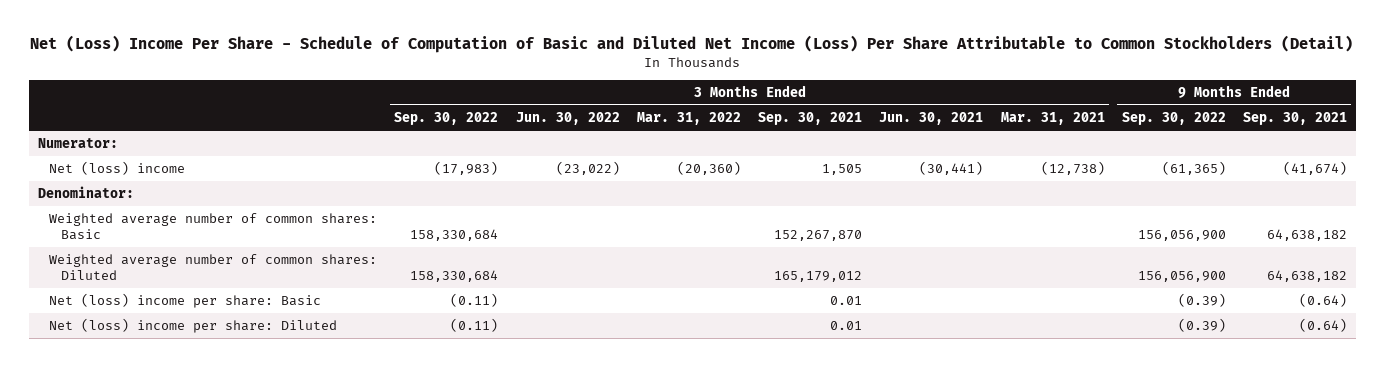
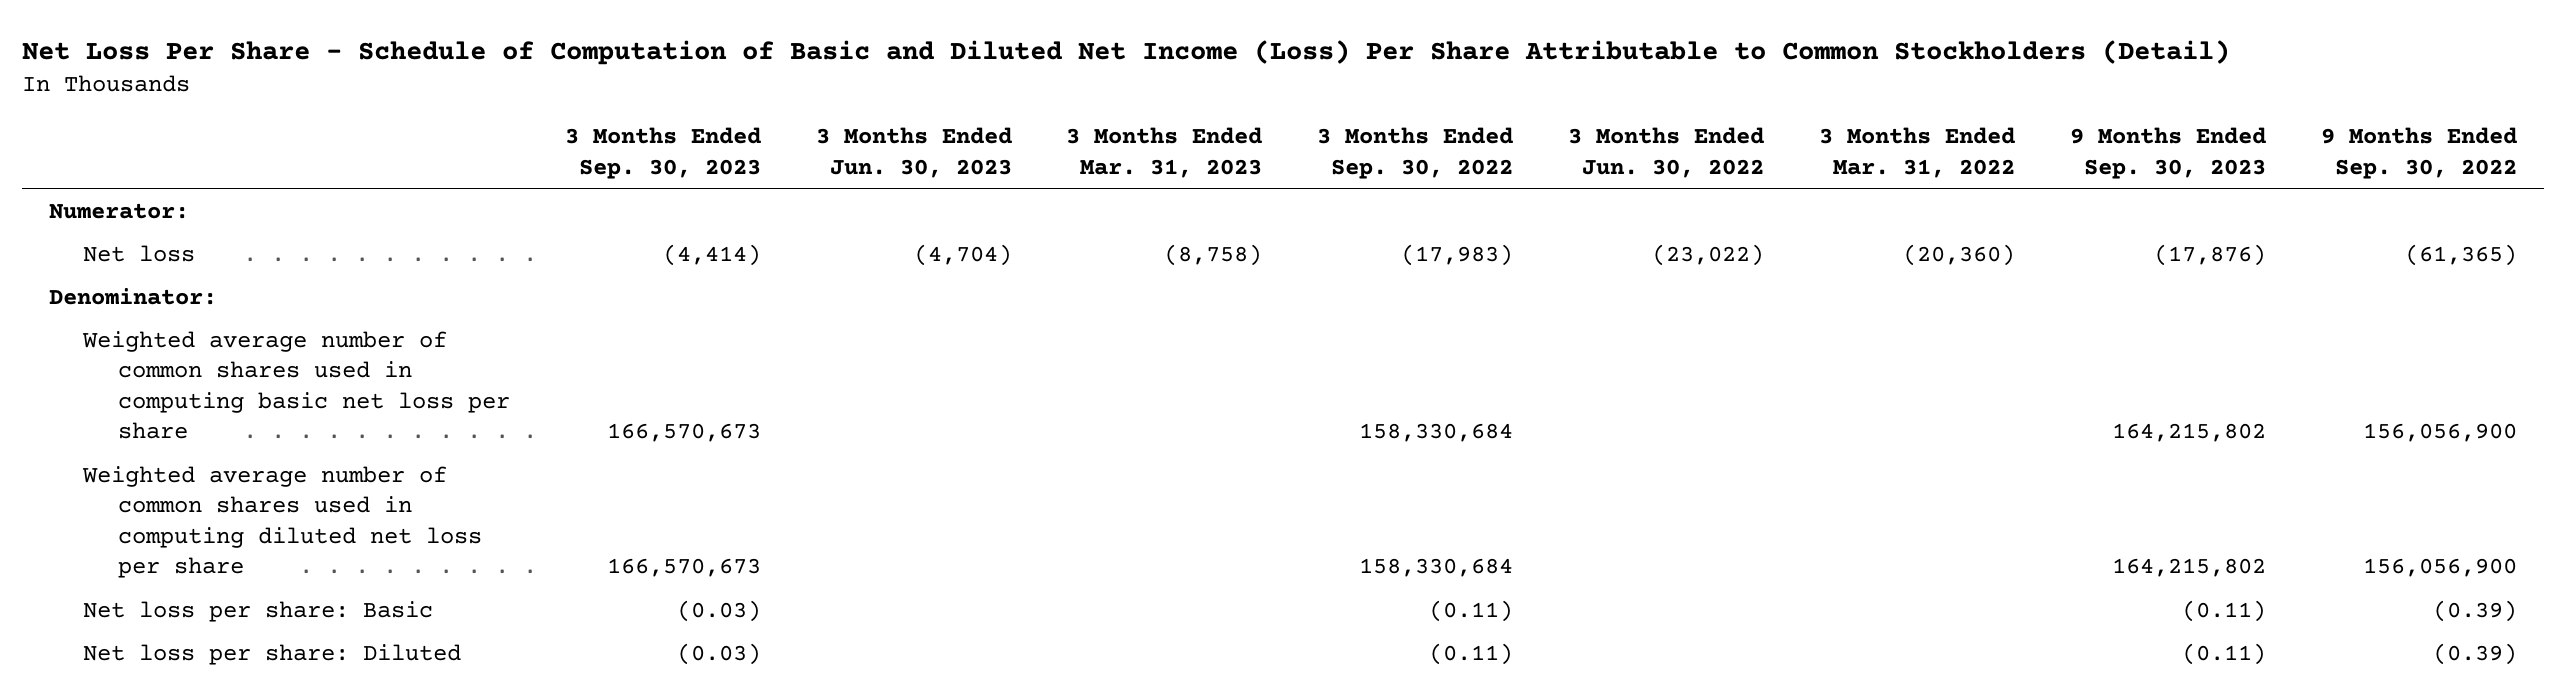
[30,35,1354,54] Net (Loss) Income Per Share - Schedule of Computation of Basic and Diluted Net Income (Loss) Per Share Attributable to Common Stockholders (Detail) -> [21,39,2230,65] Net Loss Per Share - Schedule of Computation of Basic and Diluted Net Income (Loss) Per Share Attributable to Common Stockholders (Detail)
[758,112,863,126] Sep. 30, 2021 -> none
[879,112,984,126] Jun. 30, 2021 -> none
[1000,112,1105,126] Mar. 31, 2021 -> none
[1242,112,1347,126] Sep. 30, 2021 -> none
none -> [564,127,761,179] 3 Months Ended Sep. 30, 2023
none -> [815,127,1012,178] 3 Months Ended Jun. 30, 2023
none -> [1066,127,1263,178] 3 Months Ended Mar. 31, 2023
none -> [2070,127,2267,179] 9 Months Ended Sep. 30, 2023
[49,161,186,176] Net (loss) income -> [83,244,196,262] Net loss
[49,213,378,241] Weighted average number of common shares: Basic -> [82,330,510,440] Weighted average number of common shares used in computing basic net loss per share
[49,254,378,281] Weighted average number of common shares: Diluted -> [82,465,482,579] Weighted average number of common shares used in computing diluted net loss per share
[49,293,322,309] Net (loss) income per share: Basic -> [83,600,434,622] Net loss per share: Basic
[49,318,338,334] Net (loss) income per share: Diluted -> [83,643,462,665] Net loss per share: Diluted

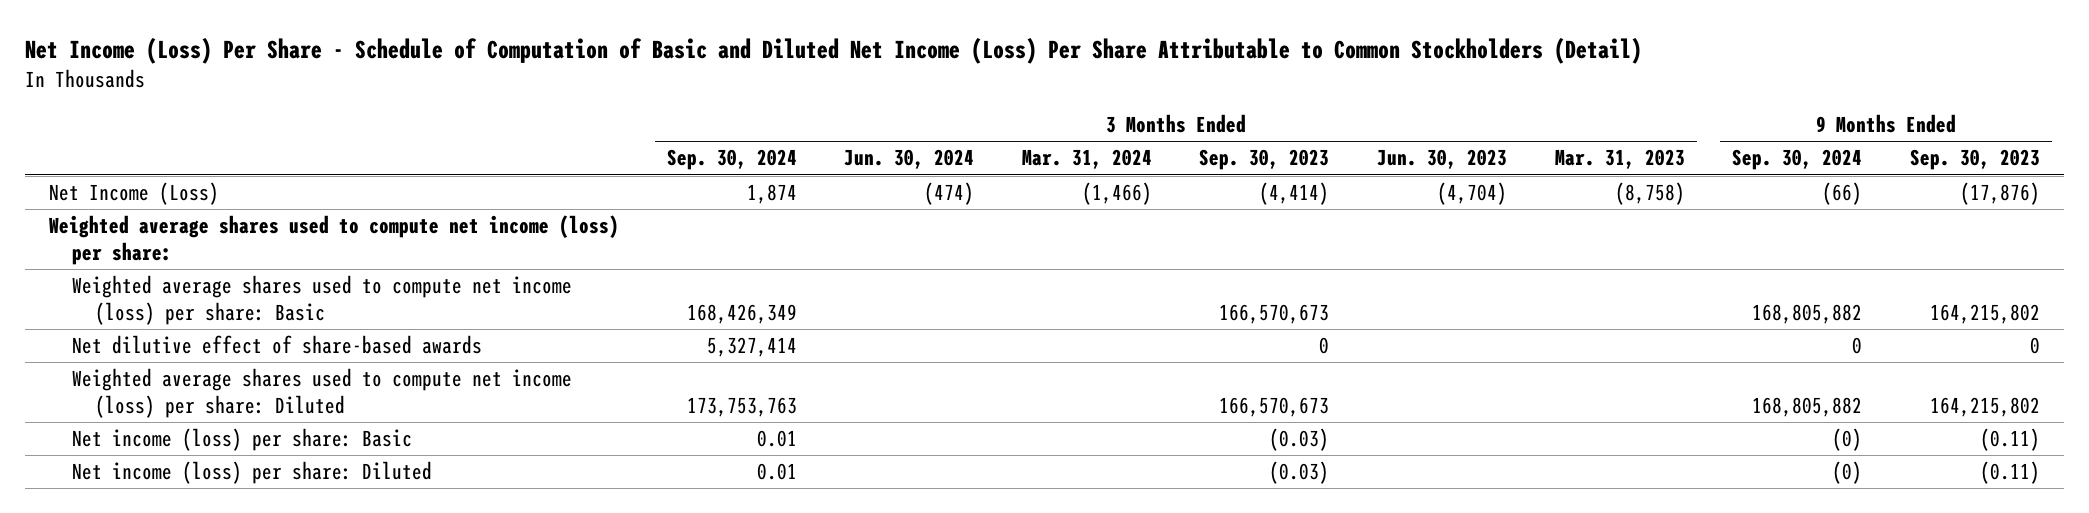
[21,39,2230,65] Net Loss Per Share - Schedule of Computation of Basic and Diluted Net Income (Loss) Per Share Attributable to Common Stockholders (Detail) -> [25,37,1643,65] Net Income (Loss) Per Share - Schedule of Computation of Basic and Diluted Net Income (Loss) Per Share Attributable to Common Stockholders (Detail)
[1317,127,1514,179] 3 Months Ended Sep. 30, 2022 -> none
[1568,127,1765,178] 3 Months Ended Jun. 30, 2022 -> none
[1819,127,2016,178] 3 Months Ended Mar. 31, 2022 -> none
[2321,127,2518,179] 9 Months Ended Sep. 30, 2022 -> none
none -> [666,149,797,171] Sep. 30, 2024
none -> [844,149,975,170] Jun. 30, 2024
none -> [1021,149,1152,170] Mar. 31, 2024
none -> [1732,149,1863,171] Sep. 30, 2024
[49,202,190,219] Numerator: -> none
[83,244,196,262] Net loss -> [49,182,220,206] Net Income (Loss)
[49,287,218,305] Denominator: -> [49,215,620,265] Weighted average shares used to compute net income (loss) per share:
[82,330,510,440] Weighted average number of common shares used in computing basic net loss per share -> [71,275,572,325] Weighted average shares used to compute net income (loss) per share: Basic
none -> [71,335,482,355] Net dilutive effect of share-based awards
[82,465,482,579] Weighted average number of common shares used in computing diluted net loss per share -> [71,368,572,418] Weighted average shares used to compute net income (loss) per share: Diluted
[83,600,434,622] Net loss per share: Basic -> [71,428,412,452] Net income (loss) per share: Basic
[83,643,462,665] Net loss per share: Diluted -> [71,461,432,485] Net income (loss) per share: Diluted

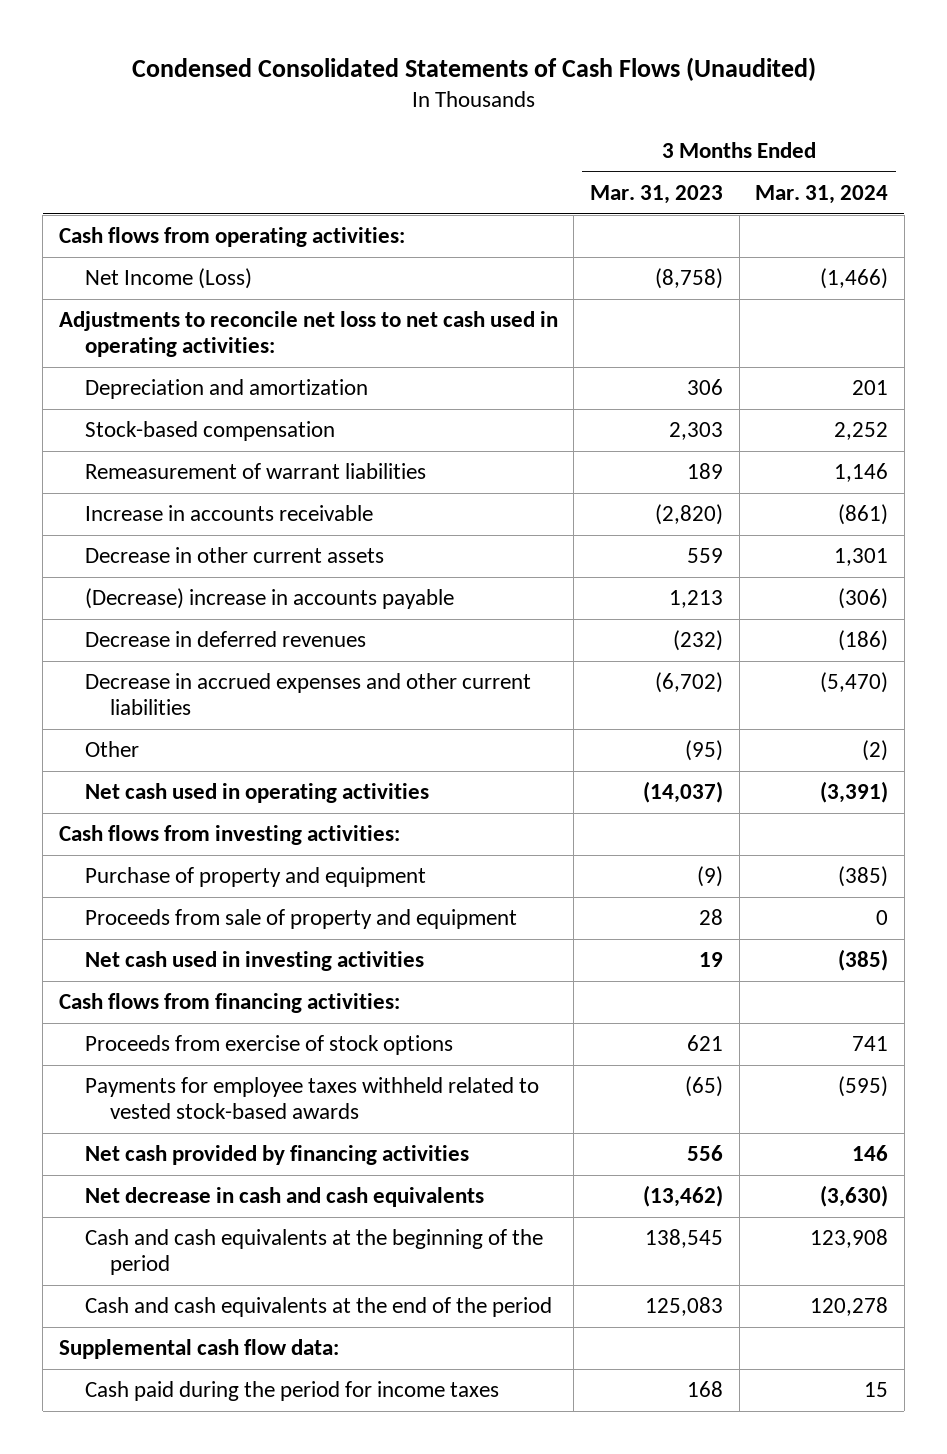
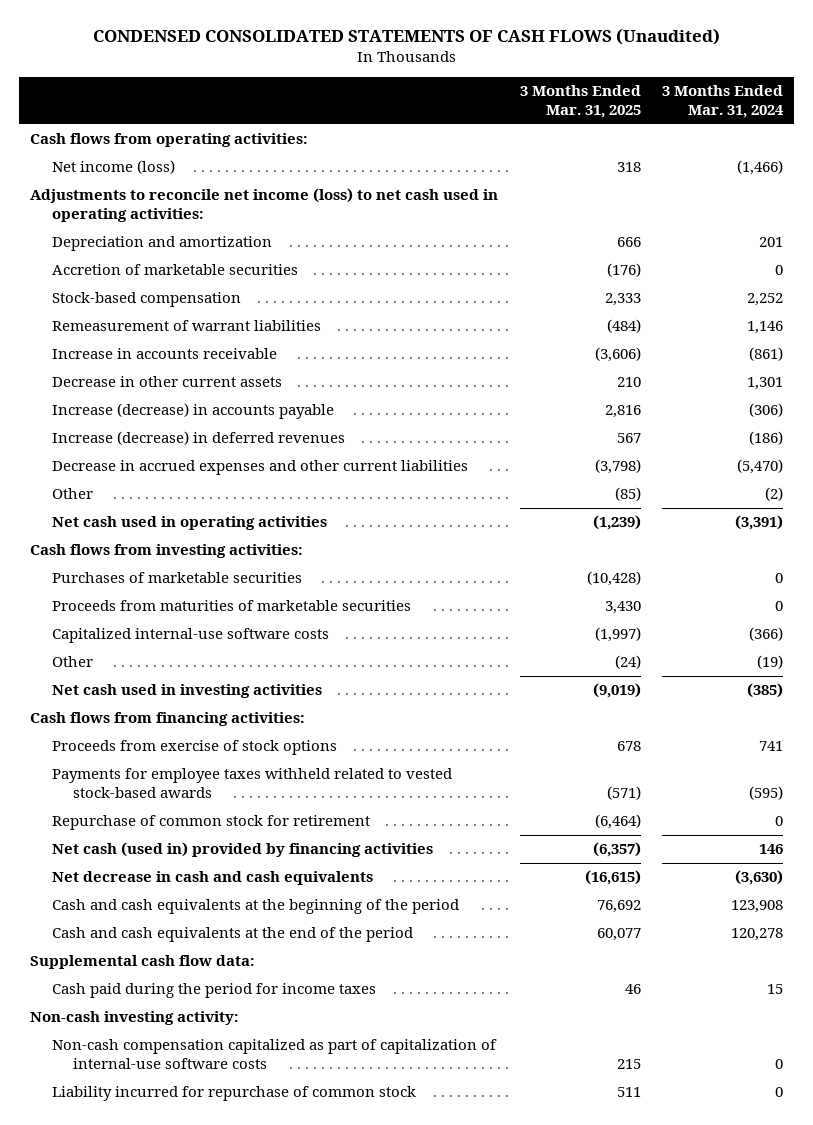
[131,57,816,82] Condensed Consolidated Statements of Cash Flows (Unaudited) -> [92,28,720,46] CONDENSED CONSOLIDATED STATEMENTS OF CASH FLOWS (Unaudited)
[590,184,724,204] Mar. 31, 2023 -> none
none -> [519,85,641,119] 3 Months Ended Mar. 31, 2025
[84,268,252,290] Net Income (Loss) -> [51,160,175,175] Net income (loss)
[58,311,558,358] Adjustments to reconcile net loss to net cash used in operating activities: -> [29,188,498,223] Adjustments to reconcile net income (loss) to net cash used in operating activities:
none -> [51,264,298,276] Accretion of marketable securities
[84,588,454,610] (Decrease) increase in accounts payable -> [51,403,334,420] Increase (decrease) in accounts payable
[84,631,366,648] Decrease in deferred revenues -> [51,431,345,446] Increase (decrease) in deferred revenues
[84,867,426,888] Purchase of property and equipment -> none
[84,909,517,930] Proceeds from sale of property and equipment -> none
none -> [51,572,302,584] Purchases of marketable securities
none -> [51,600,411,612] Proceeds from maturities of marketable securities
none -> [51,628,329,644] Capitalized internal-use software costs
none -> [51,656,93,668] Other
none -> [51,815,370,831] Repurchase of common stock for retirement
[84,1145,469,1166] Net cash provided by financing activities -> [51,842,433,858] Net cash (used in) provided by financing activities
none -> [29,1011,239,1026] Non-cash investing activity:
none -> [51,1039,497,1070] Non-cash compensation capitalized as part of capitalization of internal-use software costs
none -> [51,1086,416,1102] Liability incurred for repurchase of common stock

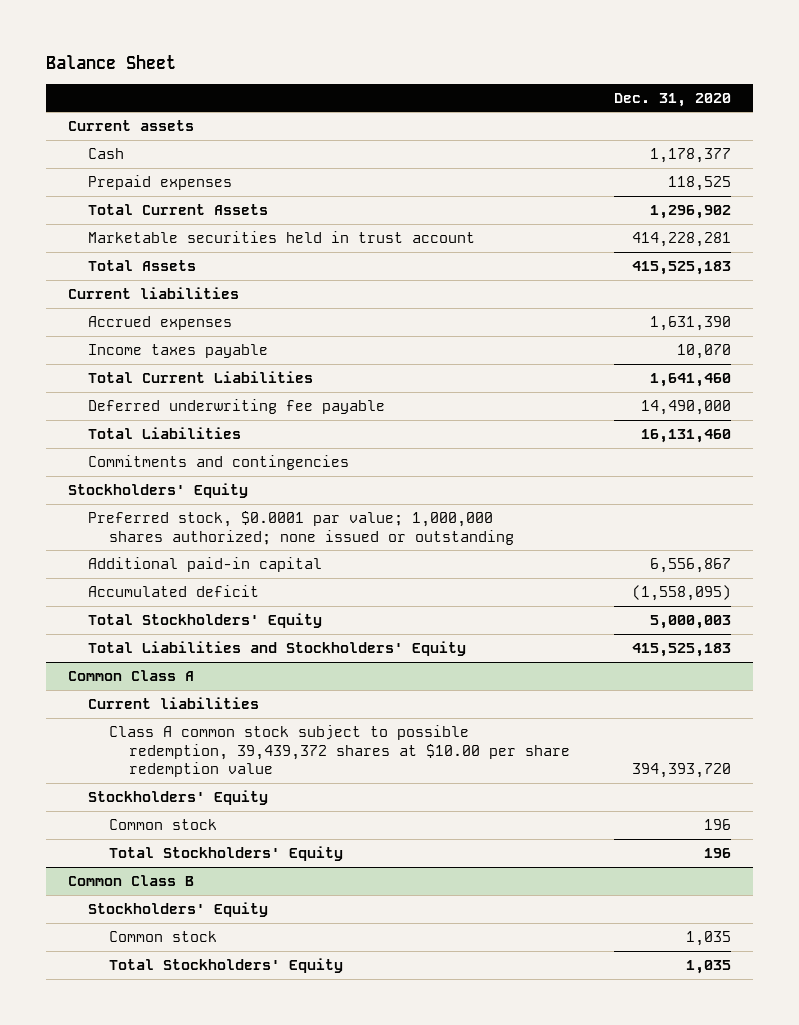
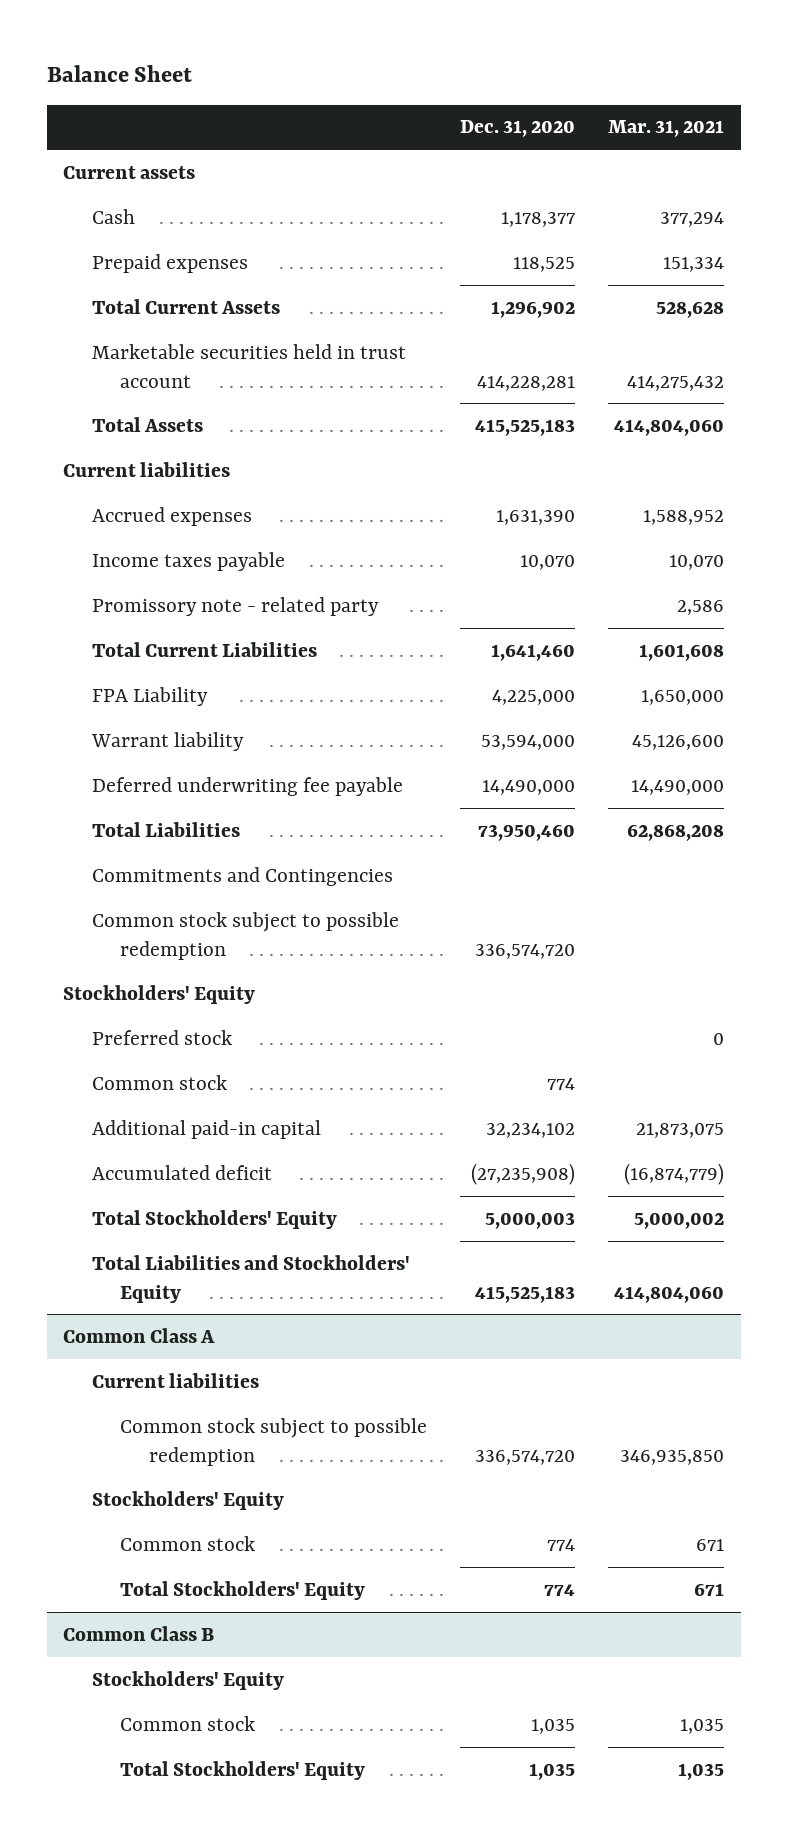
none -> [608,120,725,138] Mar. 31, 2021
none -> [91,596,379,616] Promissory note - related party
none -> [91,686,208,706] FPA Liability
none -> [90,731,244,751] Warrant liability
[641,429,732,444] 16,131,460 -> [478,823,576,841] 73,950,460
[88,455,350,471] Commitments and contingencies -> [91,866,393,886] Commitments and Contingencies
none -> [91,911,399,960] Common stock subject to possible redemption
[88,511,514,545] Preferred stock, $0.0001 par value; 1,000,000 shares authorized; none issued or outstanding -> [91,1029,232,1045] Preferred stock
none -> [91,1074,227,1090] Common stock
[650,558,732,574] 6,556,867 -> [486,1122,576,1138] 32,234,102
[632,585,732,602] (1,558,095) -> [471,1162,576,1185] (27,235,908)
[108,725,570,778] Class A common stock subject to possible redemption, 39,439,372 shares at $10.00 per share redemption value -> [120,1417,428,1466] Common stock subject to possible redemption
[632,763,732,779] 394,393,720 -> [475,1449,576,1465] 336,574,720
[704,819,732,831] 196 -> [547,1538,576,1551] 774
[704,848,732,859] 196 -> [544,1583,576,1596] 774

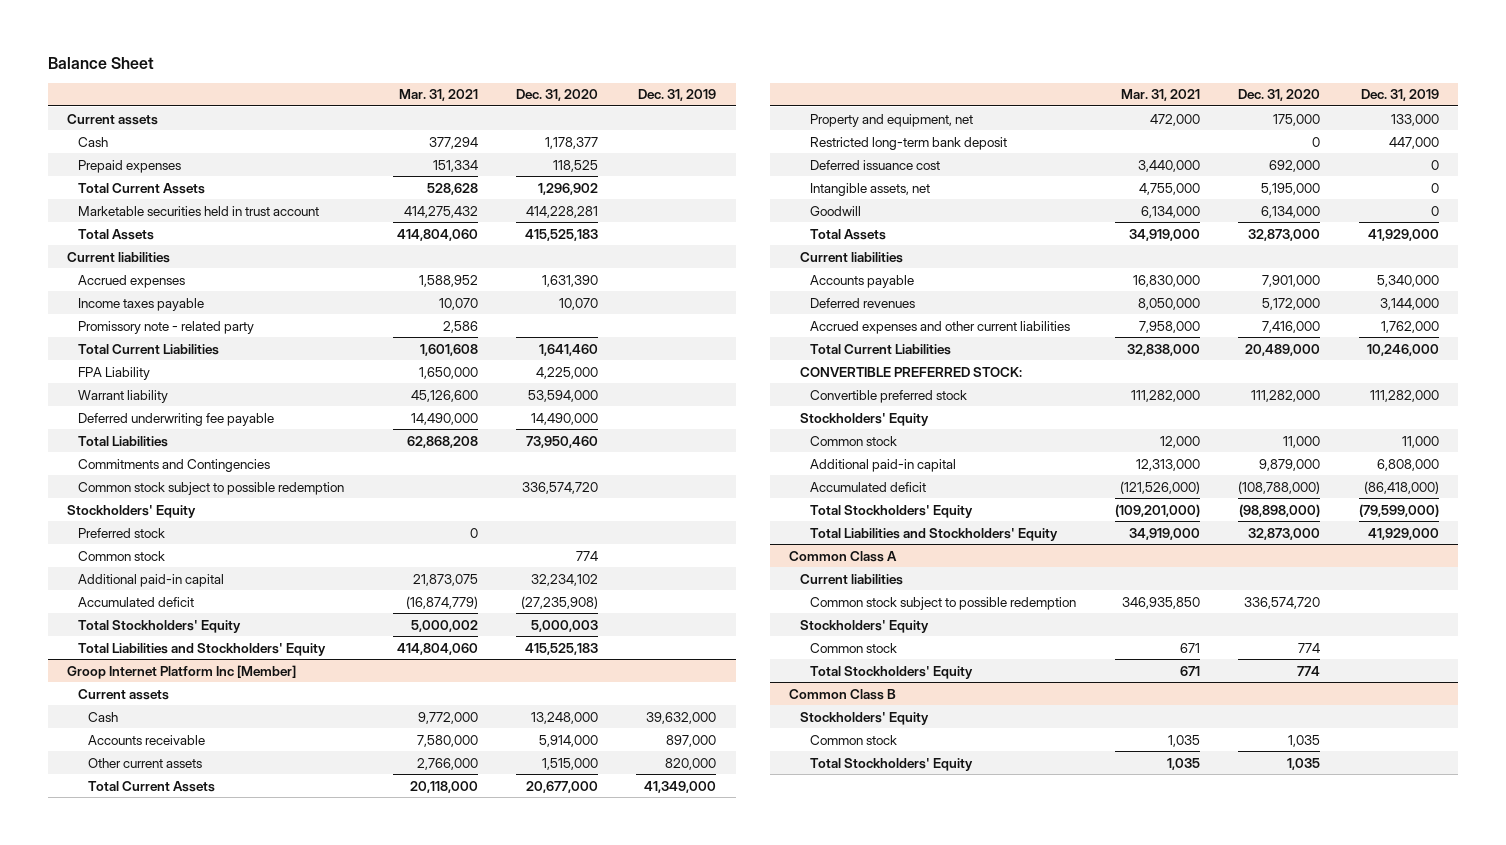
none -> [638,89,717,102] Dec. 31, 2019
none -> [66,664,296,679] Groop Internet Platform Inc [Member]
none -> [77,688,169,700] Current assets
none -> [88,711,119,722] Cash
none -> [88,734,206,745] Accounts receivable
none -> [88,757,203,768] Other current assets
none -> [88,780,216,792] Total Current Assets
none -> [810,113,974,127] Property and equipment, net
none -> [810,136,1008,150] Restricted long-term bank deposit
none -> [810,159,941,170] Deferred issuance cost
none -> [810,182,931,196] Intangible assets, net
none -> [810,205,862,216] Goodwill
none -> [810,228,887,240] Total Assets
none -> [799,251,903,263] Current liabilities
none -> [810,274,915,288] Accounts payable
none -> [810,297,916,308] Deferred revenues
none -> [810,320,1071,334] Accrued expenses and other current liabilities
none -> [810,343,952,355] Total Current Liabilities
none -> [799,366,1022,377] CONVERTIBLE PREFERRED STOCK:
none -> [810,389,968,403] Convertible preferred stock
none -> [799,412,929,426] Stockholders' Equity
none -> [810,435,898,446] Common stock
none -> [810,458,957,472] Additional paid-in capital
none -> [810,481,927,492] Accumulated deficit
none -> [810,504,974,518] Total Stockholders' Equity
none -> [810,527,1059,541] Total Liabilities and Stockholders' Equity

